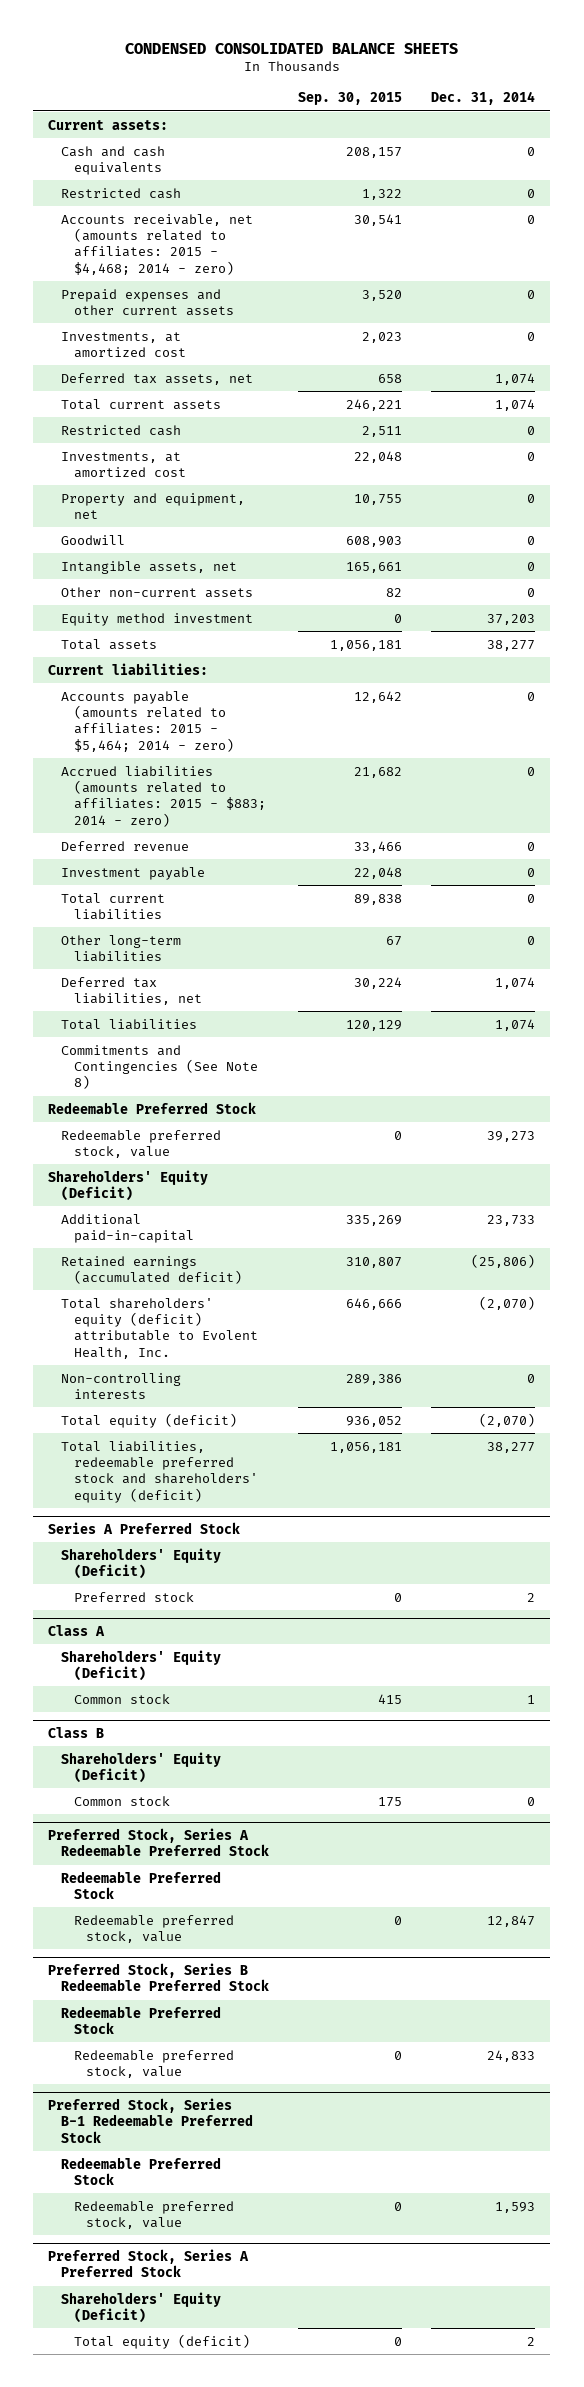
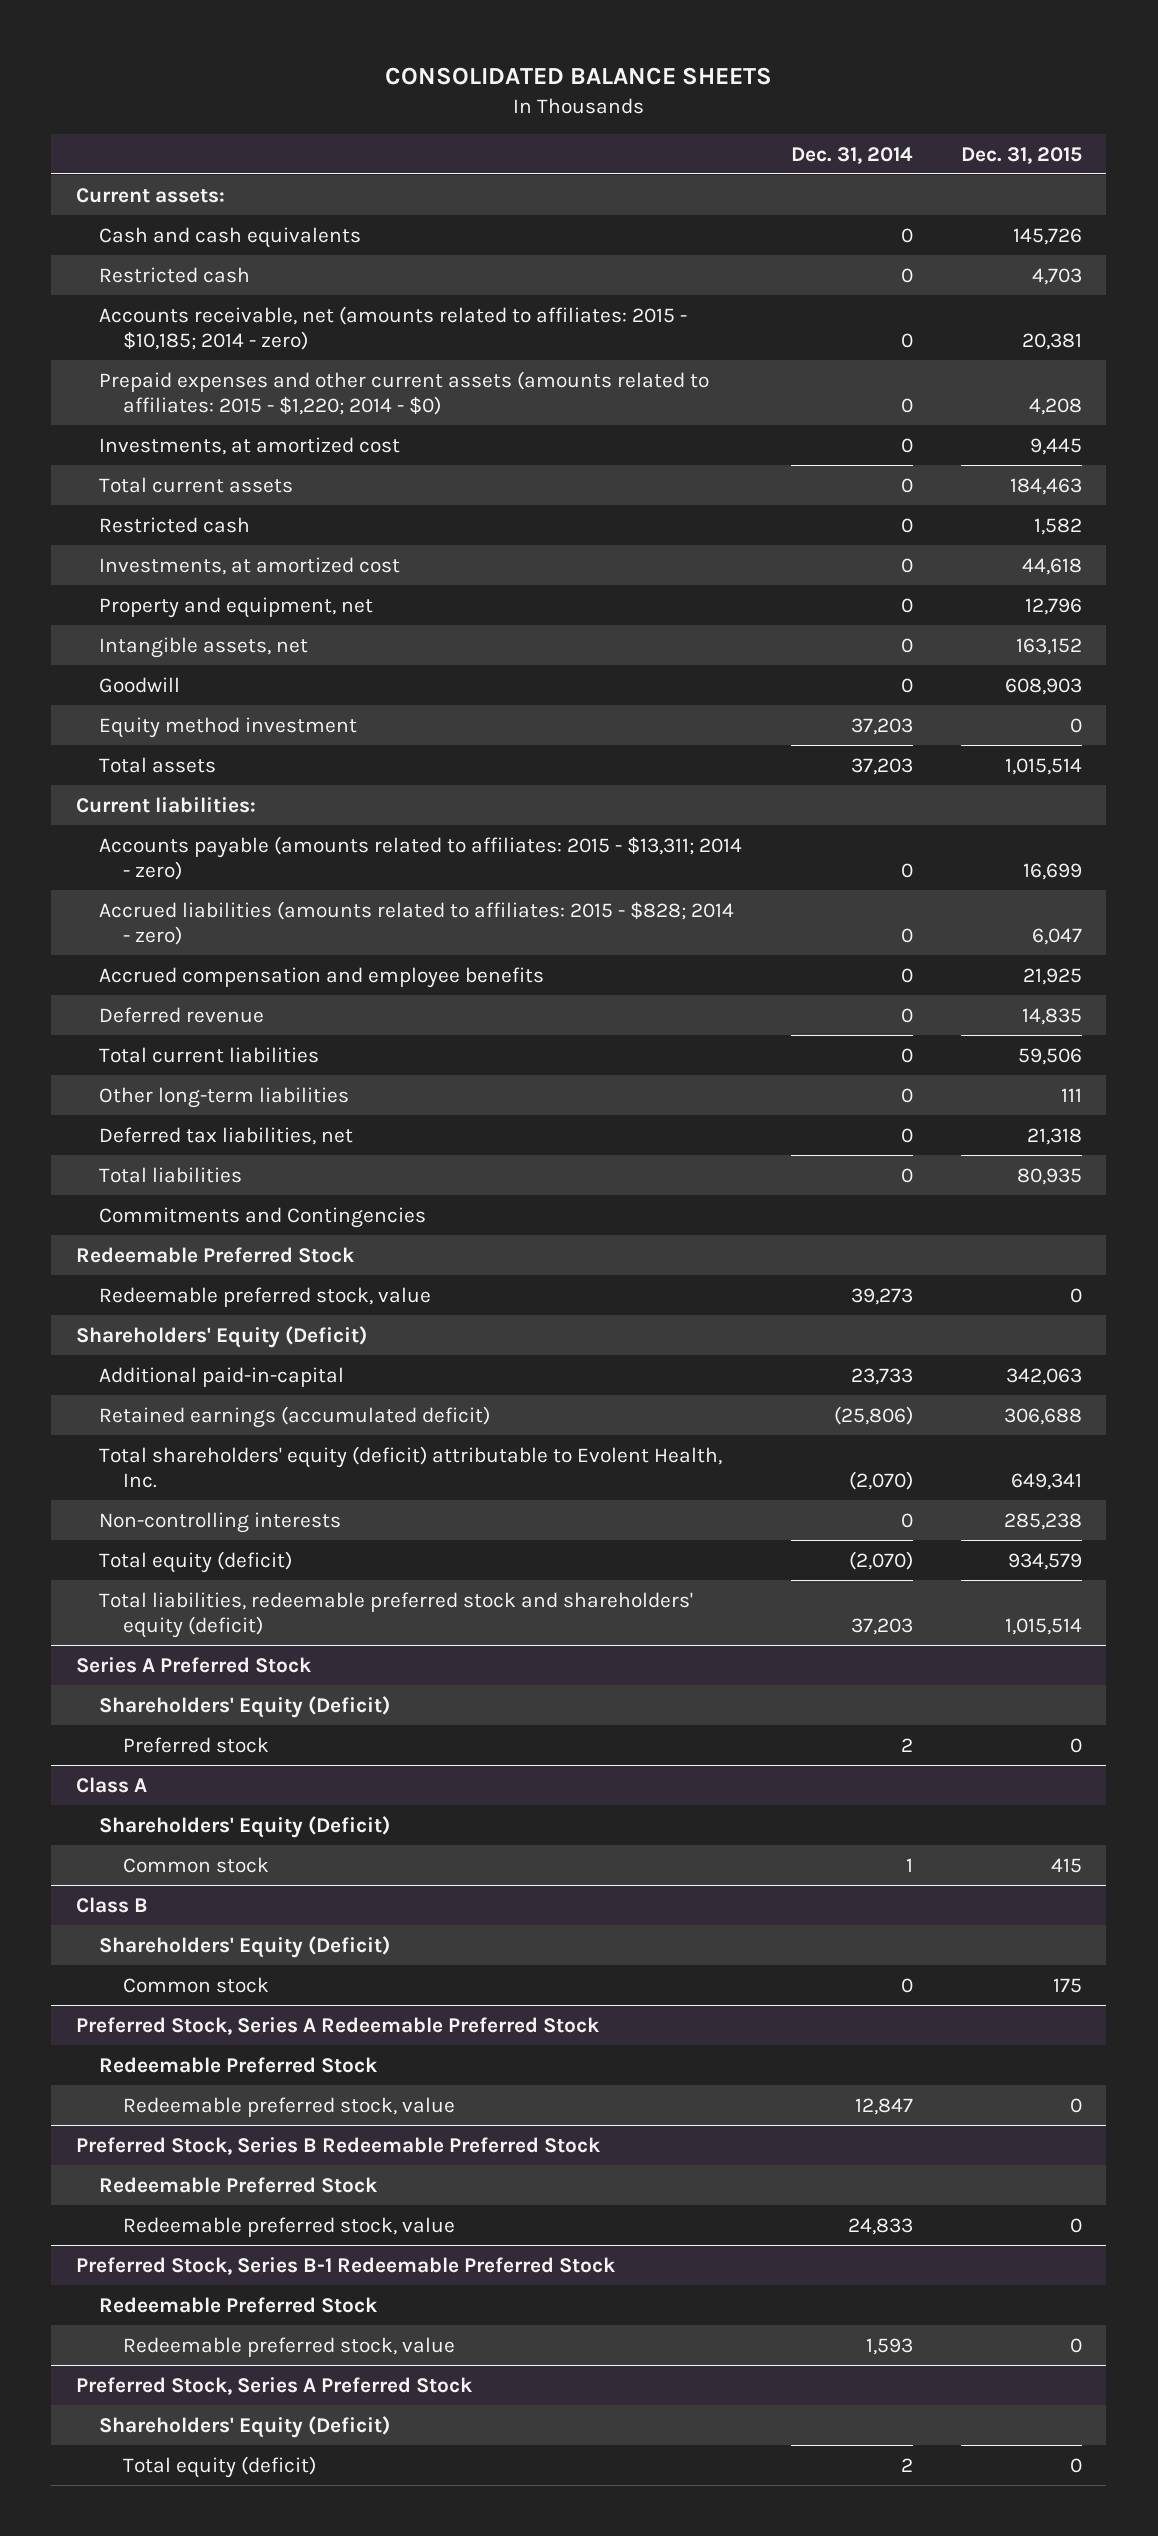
[124,42,458,54] CONDENSED CONSOLIDATED BALANCE SHEETS -> [384,67,772,86] CONSOLIDATED BALANCE SHEETS
[298,92,403,106] Sep. 30, 2015 -> none
none -> [961,146,1083,164] Dec. 31, 2015
[60,213,253,275] Accounts receivable, net (amounts related to affiliates: 2015 - $4,468; 2014 - zero) -> [99,305,688,351] Accounts receivable, net (amounts related to affiliates: 2015 - $10,185; 2014 - zero)
[60,288,234,316] Prepaid expenses and other current assets -> [99,370,710,416] Prepaid expenses and other current assets (amounts related to affiliates: 2015 - $1,220; 2014 - $0)
[60,372,253,385] Deferred tax assets, net -> none
[495,398,536,411] 1,074 -> [900,477,913,493] 0
[60,586,253,598] Other non-current assets -> none
[60,534,125,545] Goodwill -> [99,676,181,693] Goodwill
[487,639,536,651] 38,277 -> [850,757,913,775] 37,203
[60,690,234,752] Accounts payable (amounts related to affiliates: 2015 - $5,464; 2014 - zero) -> [99,835,743,881] Accounts payable (amounts related to affiliates: 2015 - $13,311; 2014 - zero)
[60,765,266,827] Accrued liabilities (amounts related to affiliates: 2015 - $883; 2014 - zero) -> [99,900,735,946] Accrued liabilities (amounts related to affiliates: 2015 - $828; 2014 - zero)
none -> [99,966,545,988] Accrued compensation and employee benefits
[60,866,205,880] Investment payable -> none
[495,976,536,989] 1,074 -> [900,1127,913,1143] 0
[495,1018,536,1031] 1,074 -> [900,1167,913,1183] 0
[60,1044,258,1090] Commitments and Contingencies (See Note 8) -> [99,1206,427,1228] Commitments and Contingencies
[487,1441,536,1453] 38,277 -> [850,1618,913,1636] 37,203

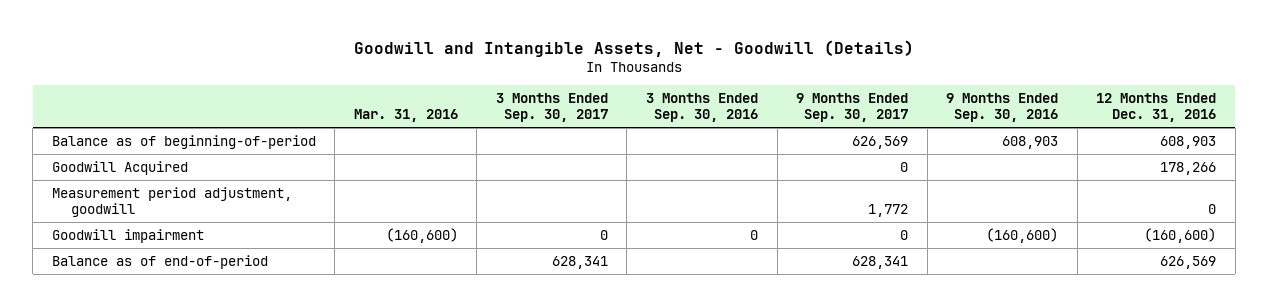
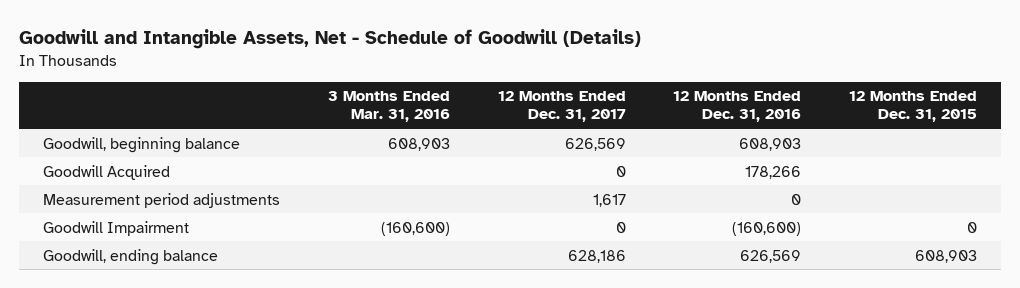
[353,39,914,57] Goodwill and Intangible Assets, Net - Goodwill (Details) -> [19,29,642,50] Goodwill and Intangible Assets, Net - Schedule of Goodwill (Details)
[353,109,458,123] Mar. 31, 2016 -> none
[495,93,608,123] 3 Months Ended Sep. 30, 2017 -> none
[645,93,758,123] 3 Months Ended Sep. 30, 2016 -> none
[796,93,909,123] 9 Months Ended Sep. 30, 2017 -> none
[946,93,1059,123] 9 Months Ended Sep. 30, 2016 -> none
none -> [327,91,450,123] 3 Months Ended Mar. 31, 2016
none -> [497,91,626,123] 12 Months Ended Dec. 31, 2017
none -> [849,91,978,123] 12 Months Ended Dec. 31, 2015
[51,135,316,150] Balance as of beginning-of-period -> [43,136,241,153] Goodwill, beginning balance
[51,187,292,217] Measurement period adjustment, goodwill -> [43,192,281,208] Measurement period adjustments
[51,229,204,244] Goodwill impairment -> [43,220,190,236] Goodwill Impairment
[51,255,268,270] Balance as of end-of-period -> [43,248,219,265] Goodwill, ending balance

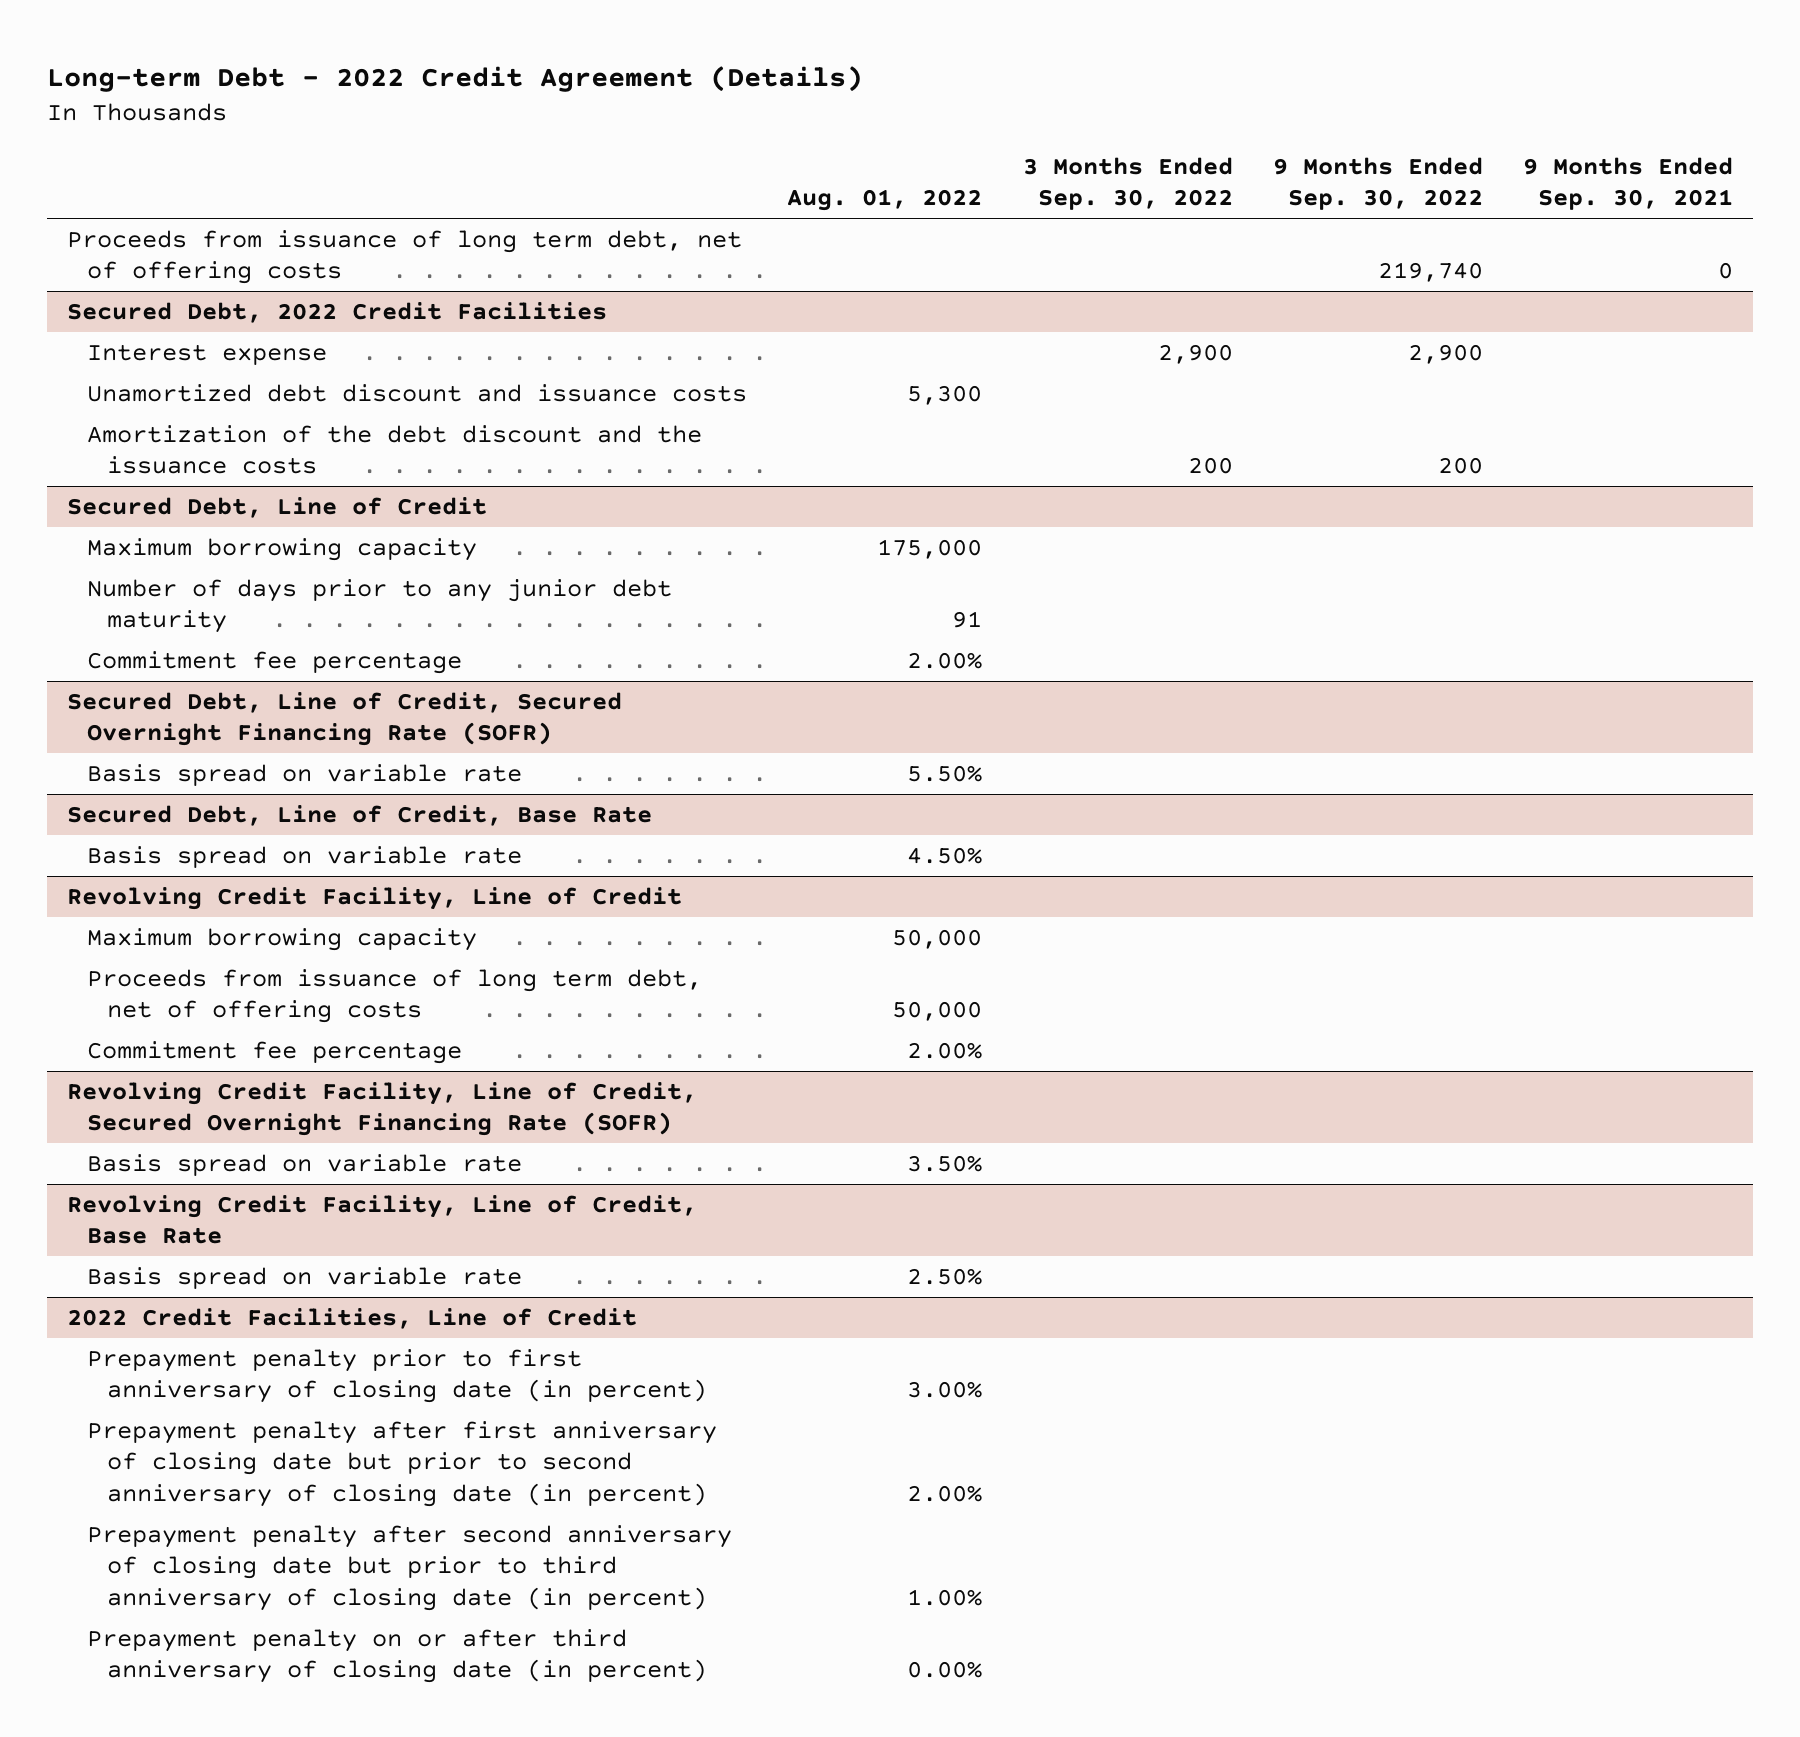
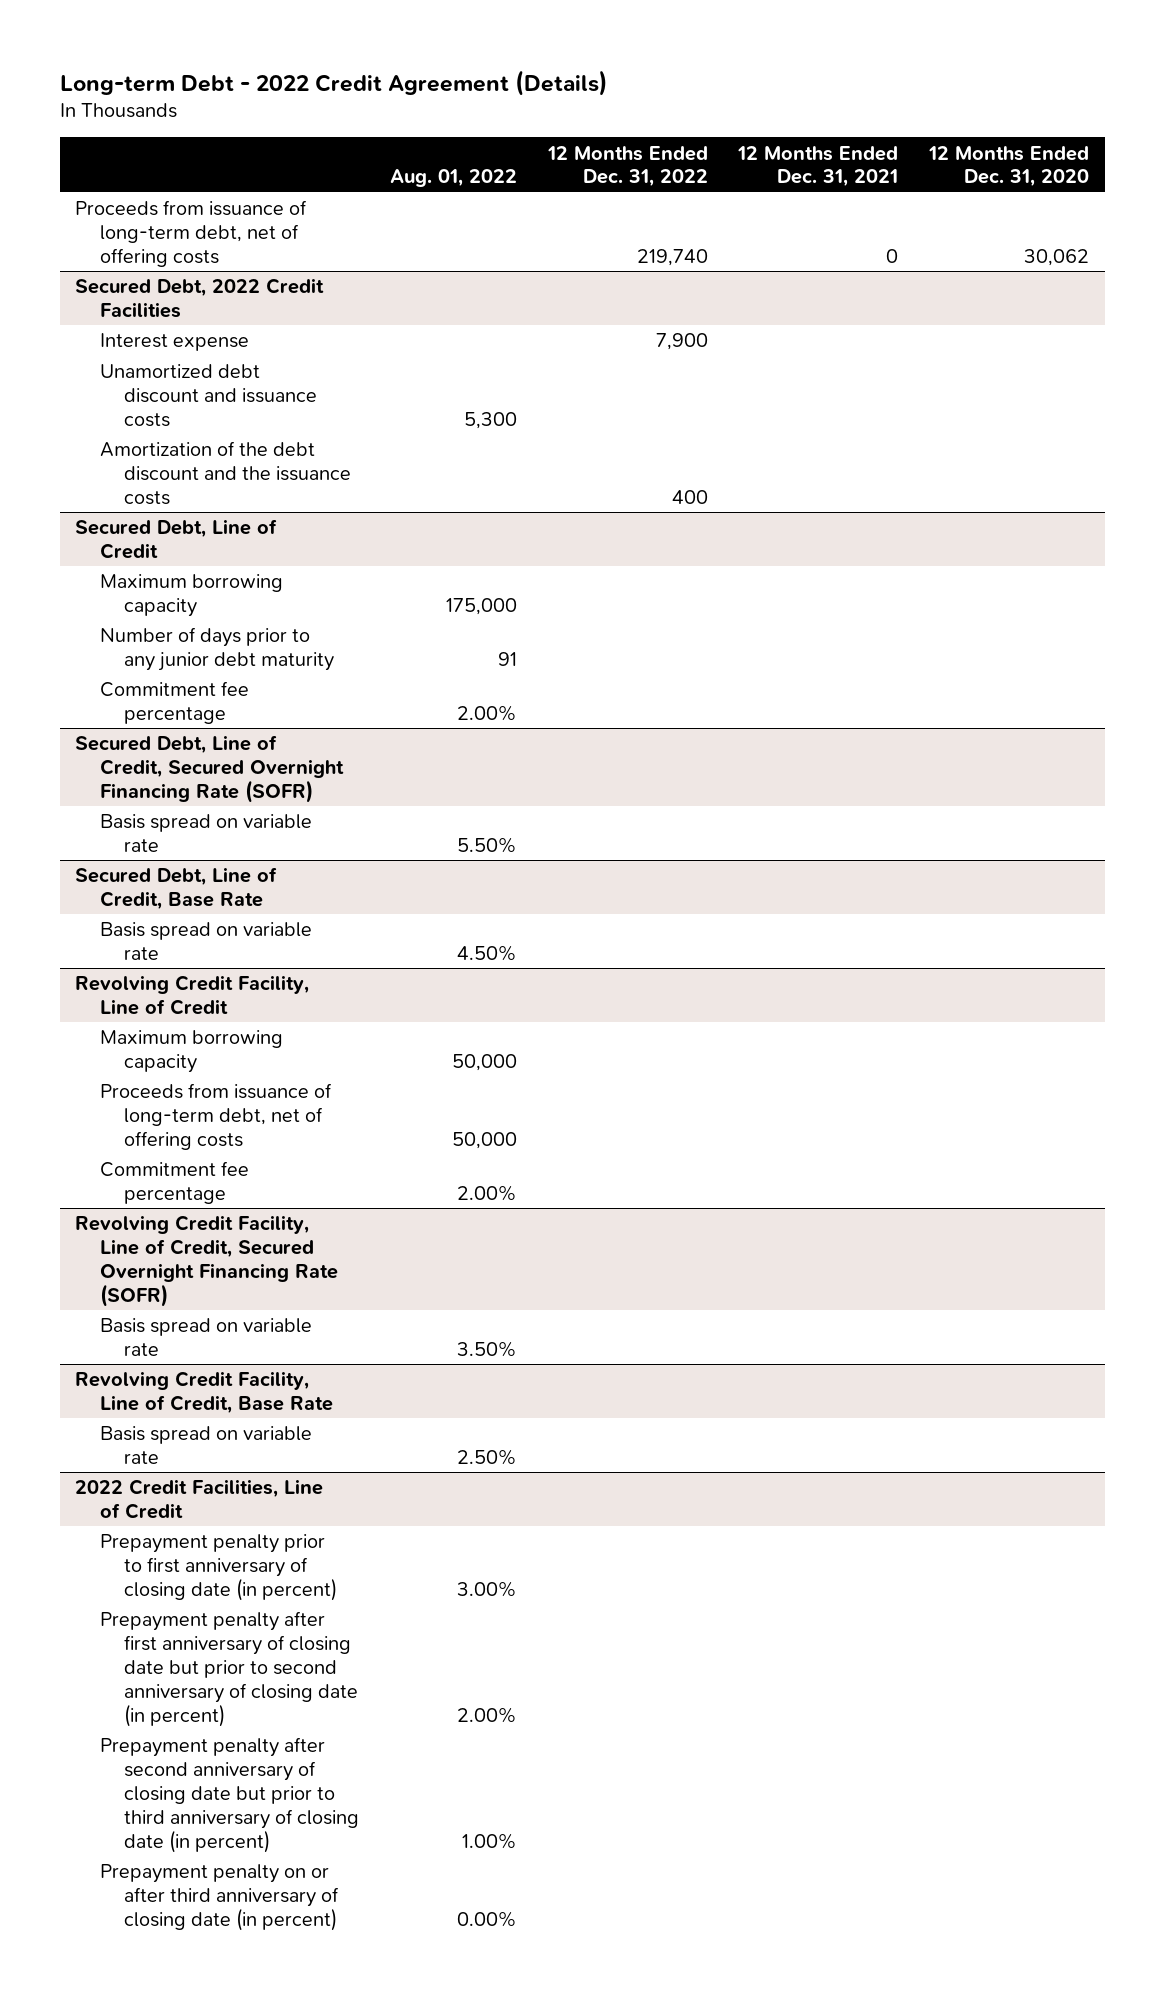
[1022,156,1233,211] 3 Months Ended Sep. 30, 2022 -> none
[1272,156,1483,211] 9 Months Ended Sep. 30, 2022 -> none
[1523,156,1734,211] 9 Months Ended Sep. 30, 2021 -> none
none -> [546,145,708,188] 12 Months Ended Dec. 31, 2022
none -> [737,145,899,188] 12 Months Ended Dec. 31, 2021
none -> [928,145,1090,188] 12 Months Ended Dec. 31, 2020
[67,229,743,285] Proceeds from issuance of long term debt, net of offering costs -> [74,200,307,267] Proceeds from issuance of long-term debt, net of offering costs
[87,968,703,1024] Proceeds from issuance of long term debt, net of offering costs -> [99,1083,332,1150] Proceeds from issuance of long-term debt, net of offering costs

